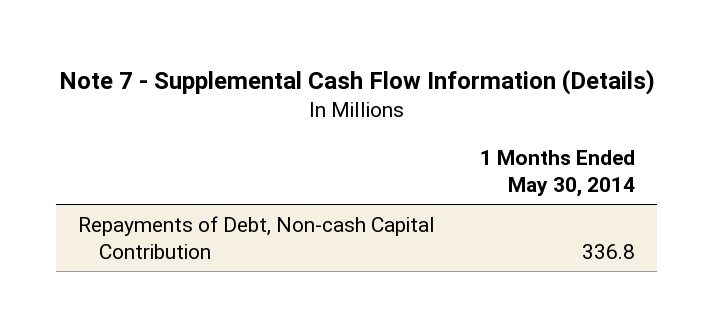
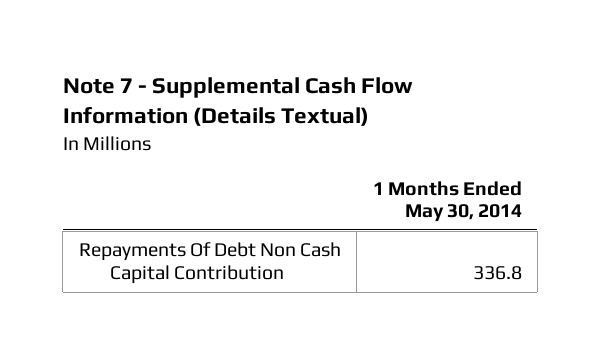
[58,68,655,95] Note 7 - Supplemental Cash Flow Information (Details) -> [62,77,413,127] Note 7 - Supplemental Cash Flow Information (Details Textual)
[78,216,436,259] Repayments of Debt, Non-cash Capital Contribution -> [78,242,341,285] Repayments Of Debt Non Cash Capital Contribution

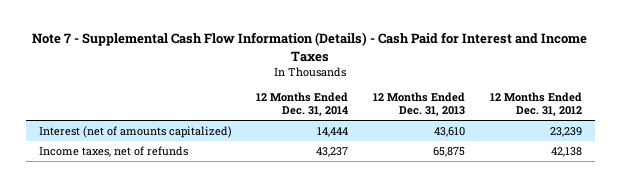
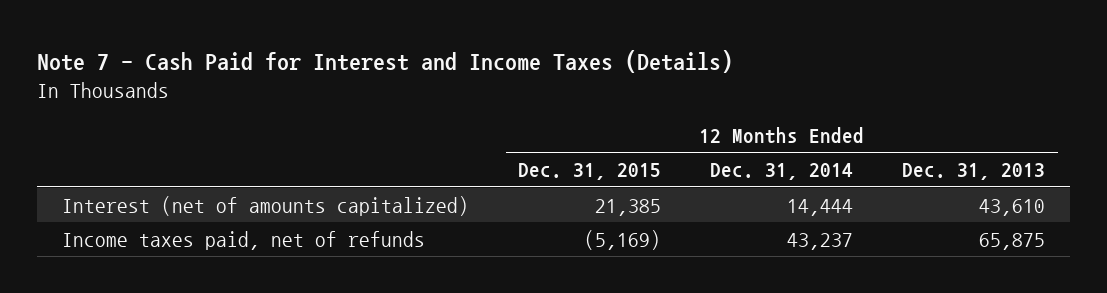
[32,32,588,62] Note 7 - Supplemental Cash Flow Information (Details) - Cash Paid for Interest and Income Taxes -> [37,50,734,74] Note 7 - Cash Paid for Interest and Income Taxes (Details)
[490,91,583,117] 12 Months Ended Dec. 31, 2012 -> none
none -> [517,163,661,181] Dec. 31, 2015
[38,145,188,157] Income taxes, net of refunds -> [61,230,425,250] Income taxes paid, net of refunds

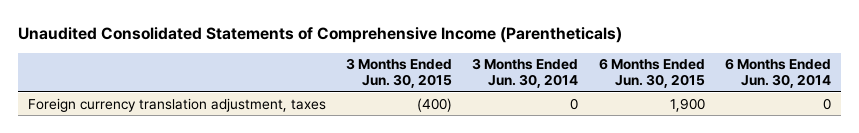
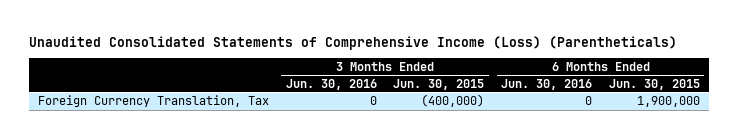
[18,27,623,44] Unaudited Consolidated Statements of Comprehensive Income (Parentheticals) -> [29,36,678,51] Unaudited Consolidated Statements of Comprehensive Income (Loss) (Parentheticals)
[472,58,579,89] 3 Months Ended Jun. 30, 2014 -> none
[724,58,831,89] 6 Months Ended Jun. 30, 2014 -> none
none -> [285,78,377,90] Jun. 30, 2016
none -> [501,78,593,90] Jun. 30, 2016
[28,98,327,113] Foreign currency translation adjustment, taxes -> [37,95,269,108] Foreign Currency Translation, Tax
[417,98,453,113] (400) -> [421,94,485,108] (400,000)
[669,98,705,113] 1,900 -> [637,96,701,108] 1,900,000

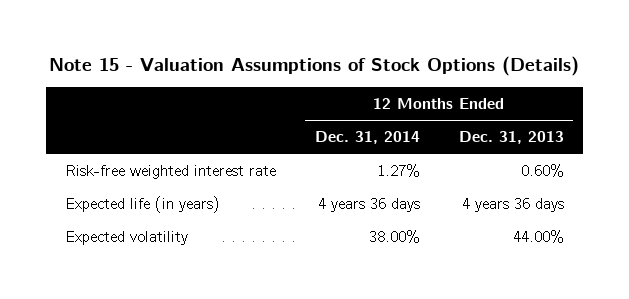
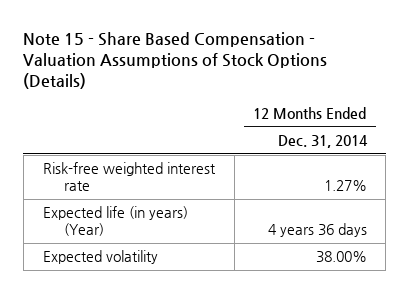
[49,55,580,76] Note 15 - Valuation Assumptions of Stock Options (Details) -> [23,32,328,90] Note 15 - Share Based Compensation - Valuation Assumptions of Stock Options (Details)
[458,131,564,145] Dec. 31, 2013 -> none
[65,196,221,214] Expected life (in years) -> [42,206,188,237] Expected life (in years) (Year)

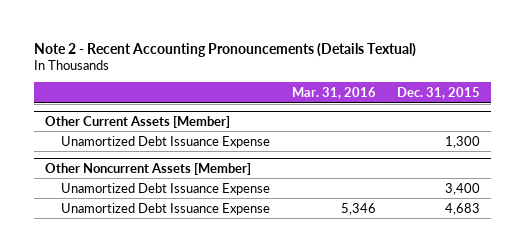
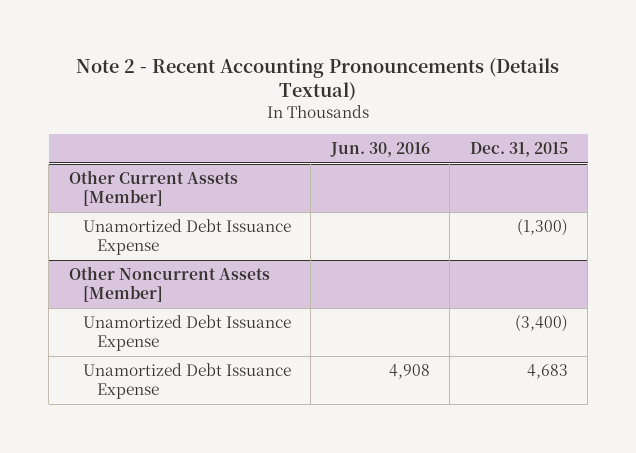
[291,86,376,99] Mar. 31, 2016 -> none
none -> [329,142,430,158] Jun. 30, 2016
[444,135,480,148] 1,300 -> [516,219,568,237] (1,300)
[444,182,480,195] 3,400 -> [514,315,568,333] (3,400)

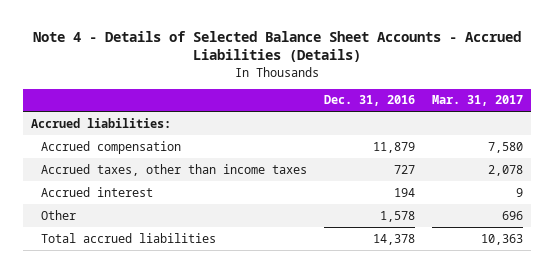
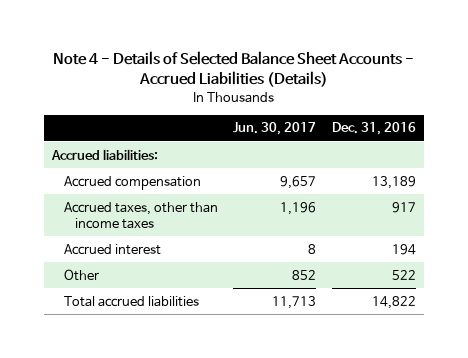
[431,95,523,107] Mar. 31, 2017 -> none
none -> [233,122,317,136] Jun. 30, 2017
[373,141,416,153] 11,879 -> [372,175,417,189] 13,189
[394,164,416,174] 727 -> [392,201,417,213] 917
[380,210,416,222] 1,578 -> [392,269,417,280] 522
[373,233,416,245] 14,378 -> [372,295,417,309] 14,822

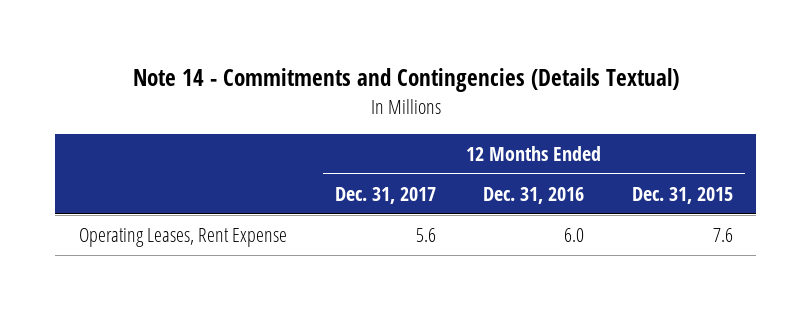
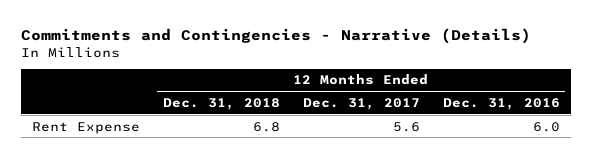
[132,68,679,93] Note 14 - Commitments and Contingencies (Details Textual) -> [20,27,531,44] Commitments and Contingencies - Narrative (Details)
[631,186,733,204] Dec. 31, 2015 -> none
none -> [163,97,281,110] Dec. 31, 2018
[78,228,287,248] Operating Leases, Rent Expense -> [32,121,141,134] Rent Expense

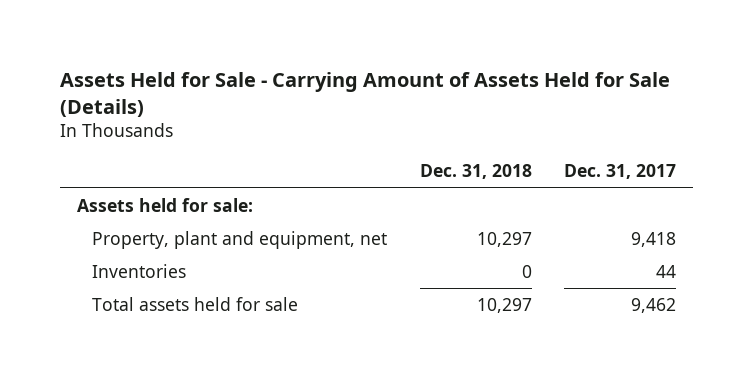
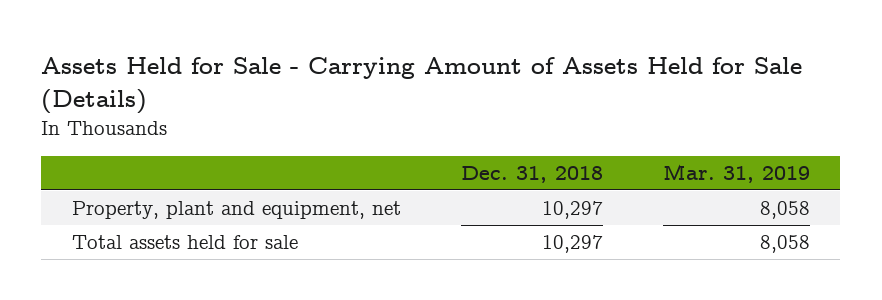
[564,164,677,180] Dec. 31, 2017 -> none
none -> [663,164,811,184] Mar. 31, 2019
[76,197,253,212] Assets held for sale: -> none
[92,263,187,278] Inventories -> none

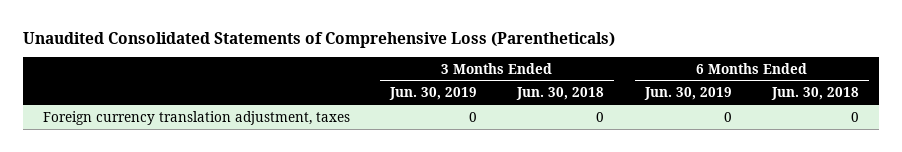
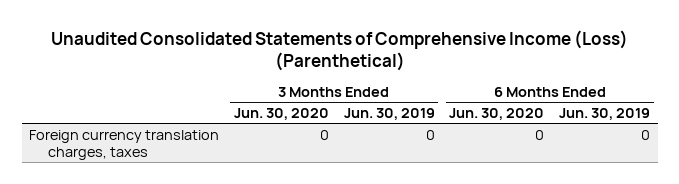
[22,31,615,48] Unaudited Consolidated Statements of Comprehensive Loss (Parentheticals) -> [50,29,628,72] Unaudited Consolidated Statements of Comprehensive Income (Loss) (Parenthetical)
[516,87,605,101] Jun. 30, 2018 -> none
[770,87,859,101] Jun. 30, 2018 -> none
none -> [234,108,330,121] Jun. 30, 2020
none -> [449,108,545,121] Jun. 30, 2020
[42,110,350,125] Foreign currency translation adjustment, taxes -> [29,129,220,160] Foreign currency translation charges, taxes

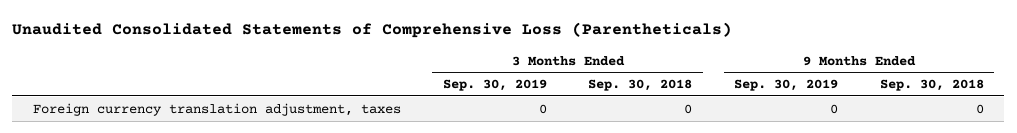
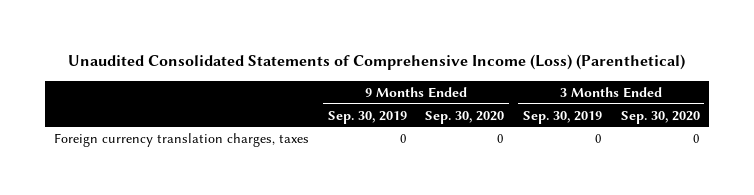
[12,22,733,39] Unaudited Consolidated Statements of Comprehensive Loss (Parentheticals) -> [67,54,685,71] Unaudited Consolidated Statements of Comprehensive Income (Loss) (Parenthetical)
[588,79,693,92] Sep. 30, 2018 -> none
[879,79,984,92] Sep. 30, 2018 -> none
none -> [425,110,505,124] Sep. 30, 2020
none -> [620,110,700,124] Sep. 30, 2020
[33,102,402,116] Foreign currency translation adjustment, taxes -> [53,133,309,148] Foreign currency translation charges, taxes

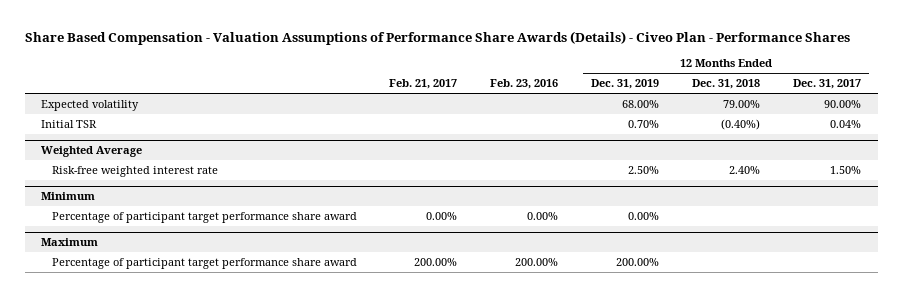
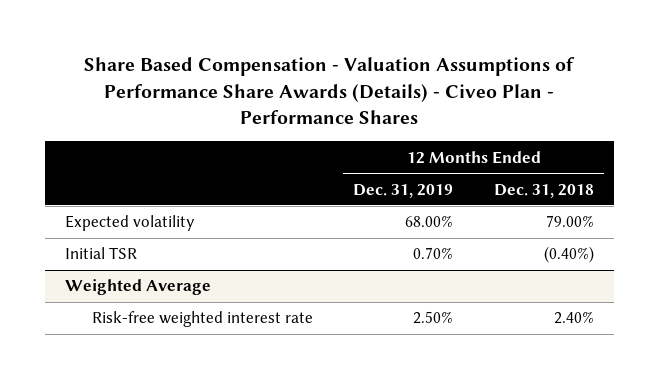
[389,79,458,90] Feb. 21, 2017 -> none
[490,79,559,90] Feb. 23, 2016 -> none
[793,79,862,90] Dec. 31, 2017 -> none
[41,192,96,201] Minimum -> none
[51,211,357,223] Percentage of participant target performance share award -> none
[41,238,99,247] Maximum -> none
[51,257,357,269] Percentage of participant target performance share award -> none

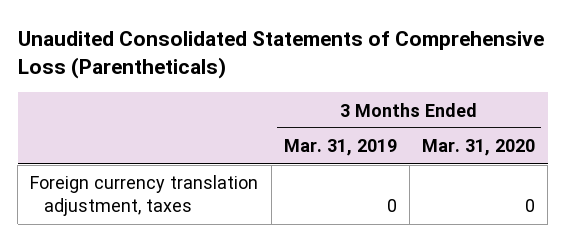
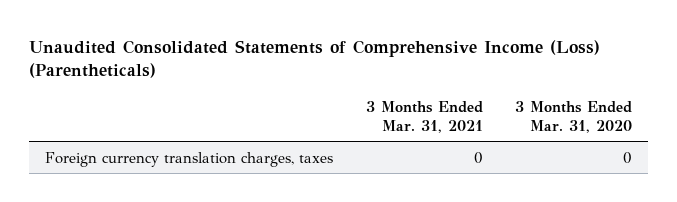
[17,30,544,80] Unaudited Consolidated Statements of Comprehensive Loss (Parentheticals) -> [29,39,601,79] Unaudited Consolidated Statements of Comprehensive Income (Loss) (Parentheticals)
[283,139,397,157] Mar. 31, 2019 -> none
none -> [365,101,483,133] 3 Months Ended Mar. 31, 2021
[30,175,259,217] Foreign currency translation adjustment, taxes -> [45,151,334,167] Foreign currency translation charges, taxes

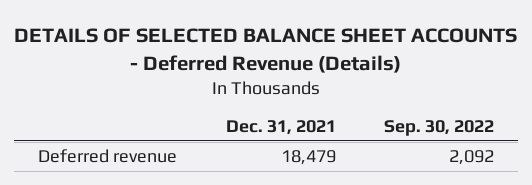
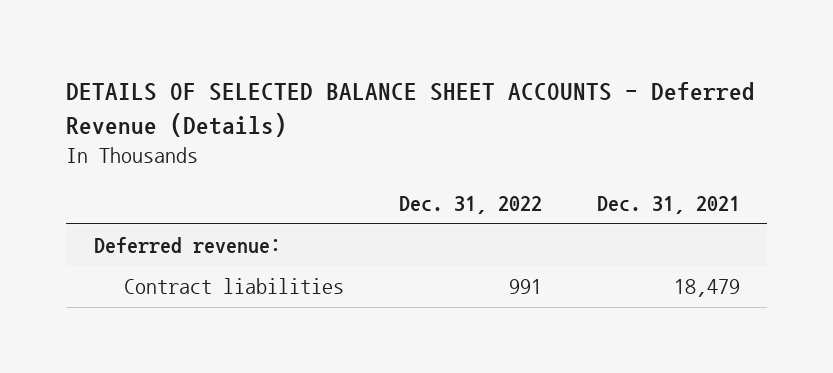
[383,120,494,137] Sep. 30, 2022 -> none
none -> [398,196,542,215] Dec. 31, 2022
none -> [93,237,281,254] Deferred revenue:
[38,149,178,164] Deferred revenue -> [124,278,345,295] Contract liabilities

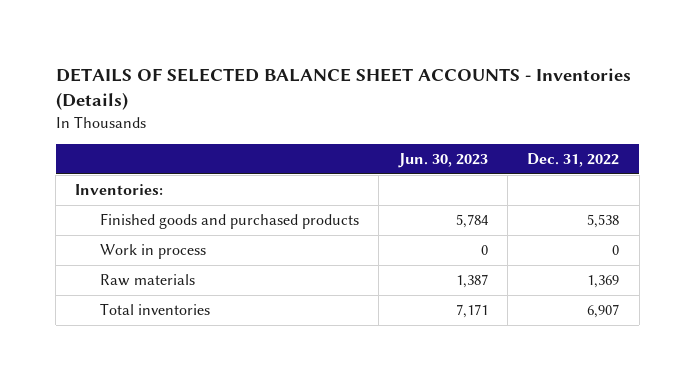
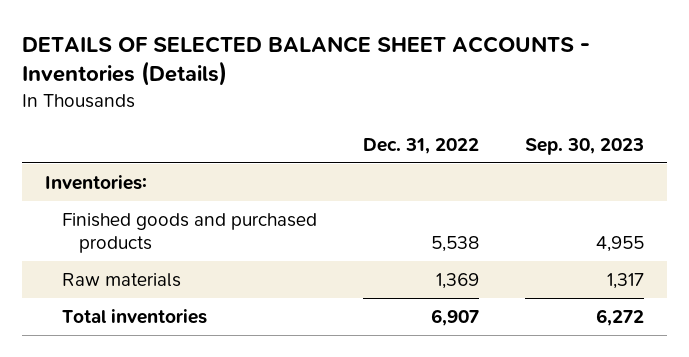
[397,153,488,169] Jun. 30, 2023 -> none
none -> [524,138,644,156] Sep. 30, 2023
[100,244,207,260] Work in process -> none

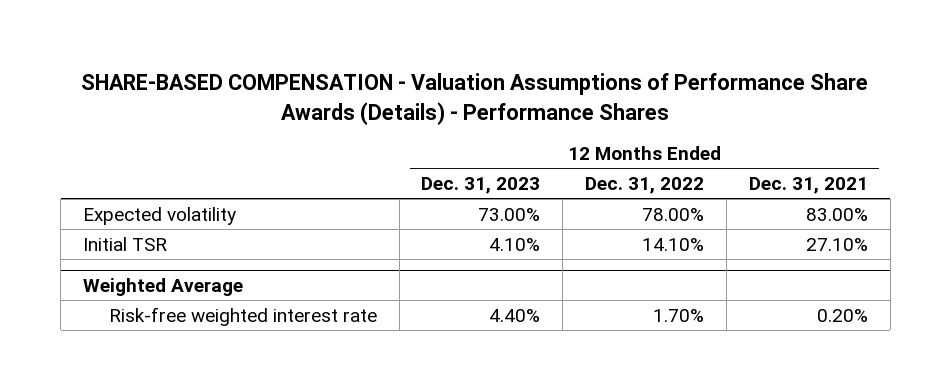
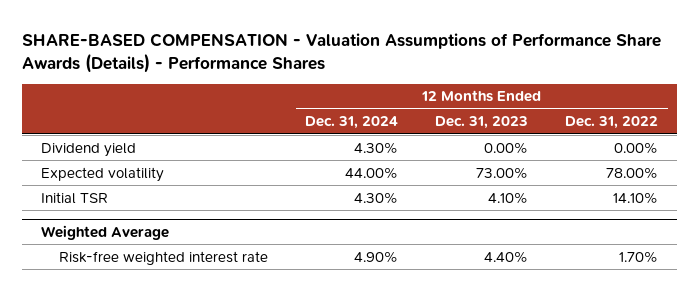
[748,176,868,194] Dec. 31, 2021 -> none
none -> [304,116,398,130] Dec. 31, 2024
none -> [40,142,136,157] Dividend yield

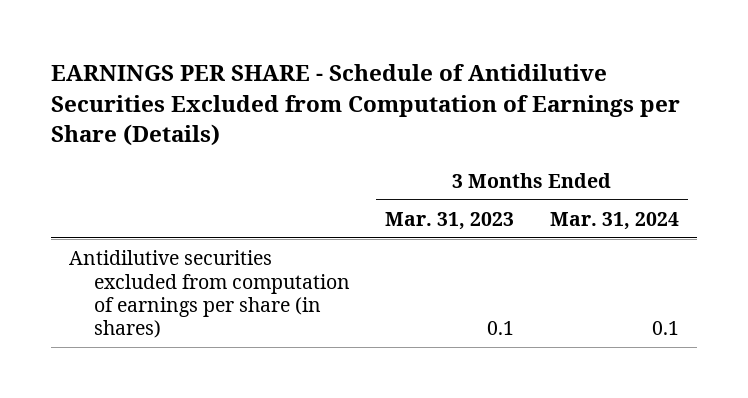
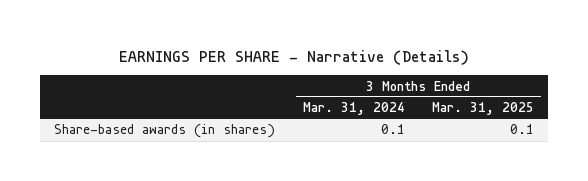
[51,64,681,146] EARNINGS PER SHARE - Schedule of Antidilutive Securities Excluded from Computation of Earnings per Share (Details) -> [119,49,470,65] EARNINGS PER SHARE - Narrative (Details)
[385,211,515,230] Mar. 31, 2023 -> none
none -> [432,102,535,116] Mar. 31, 2025
[68,250,350,339] Antidilutive securities excluded from computation of earnings per share (in shares) -> [54,124,276,139] Share-based awards (in shares)

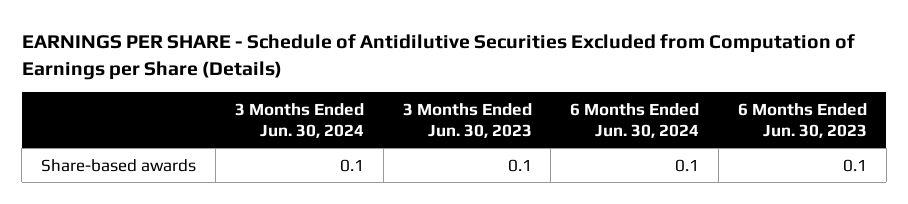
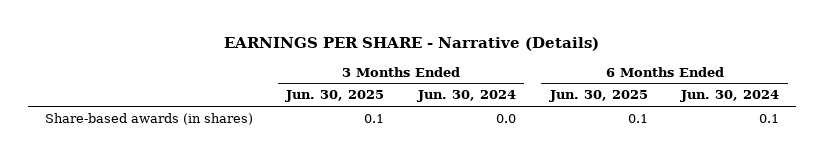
[21,34,855,80] EARNINGS PER SHARE - Schedule of Antidilutive Securities Excluded from Computation of Earnings per Share (Details) -> [224,36,600,51] EARNINGS PER SHARE - Narrative (Details)
[402,102,532,138] 3 Months Ended Jun. 30, 2023 -> none
[737,102,867,138] 6 Months Ended Jun. 30, 2023 -> none
none -> [285,90,385,103] Jun. 30, 2025
none -> [548,90,648,103] Jun. 30, 2025
[41,158,197,172] Share-based awards -> [44,113,253,126] Share-based awards (in shares)
[339,158,364,172] 0.1 -> [496,114,517,124] 0.0

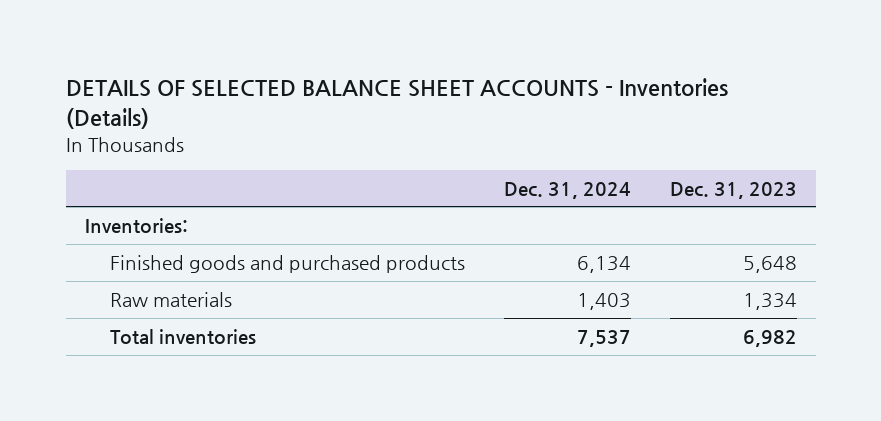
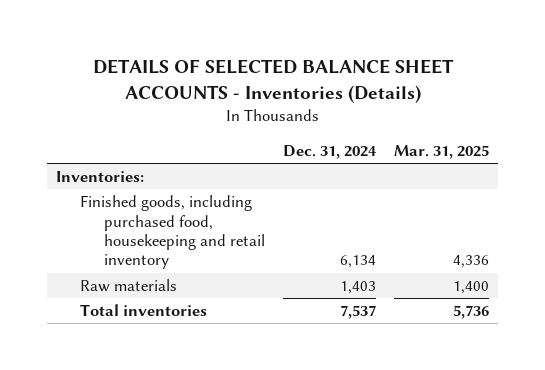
[669,181,797,199] Dec. 31, 2023 -> none
none -> [394,145,490,160] Mar. 31, 2025
[110,255,466,274] Finished goods and purchased products -> [80,195,266,270] Finished goods, including purchased food, housekeeping and retail inventory

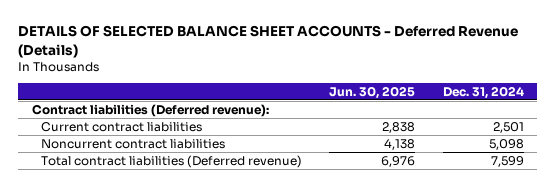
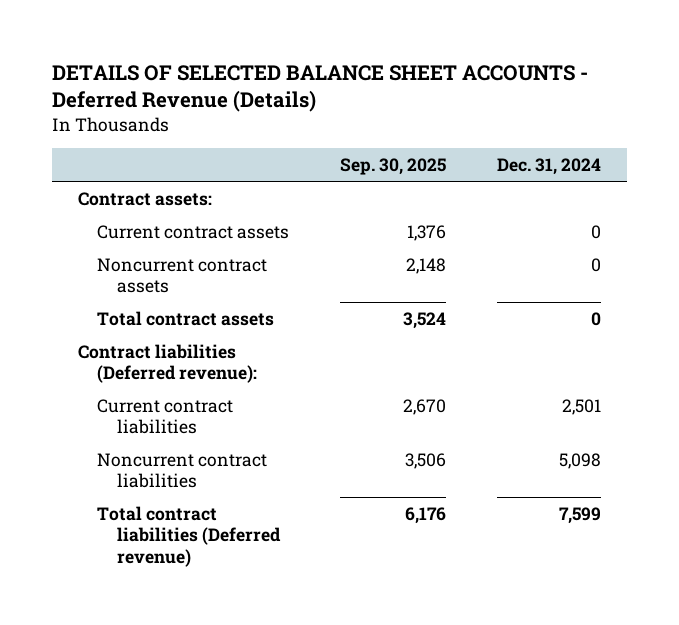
[329,85,416,99] Jun. 30, 2025 -> none
none -> [340,158,447,176] Sep. 30, 2025
none -> [77,191,212,206] Contract assets:
none -> [97,224,290,239] Current contract assets
none -> [97,257,268,294] Noncurrent contract assets
none -> [97,310,275,326] Total contract assets

